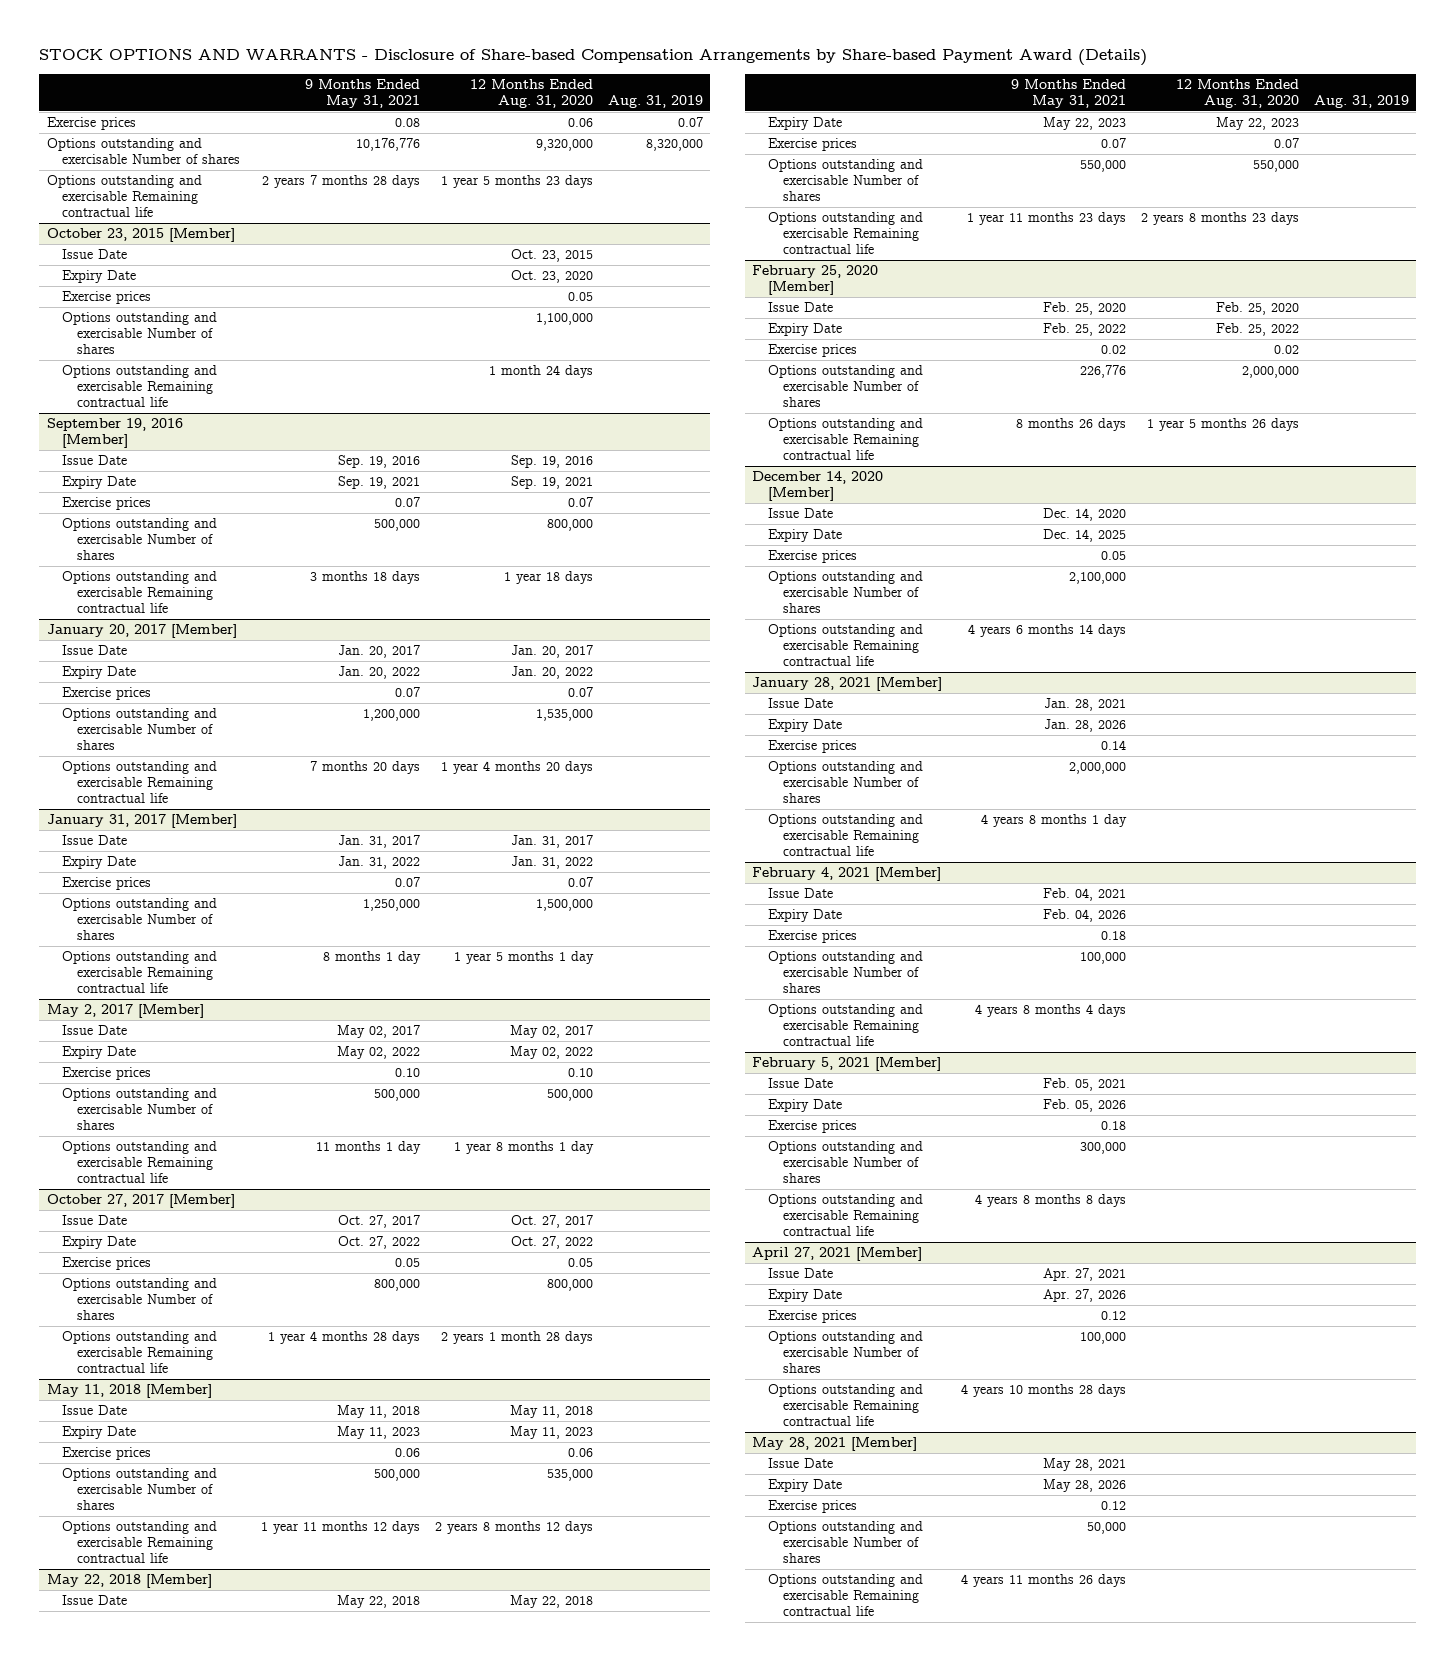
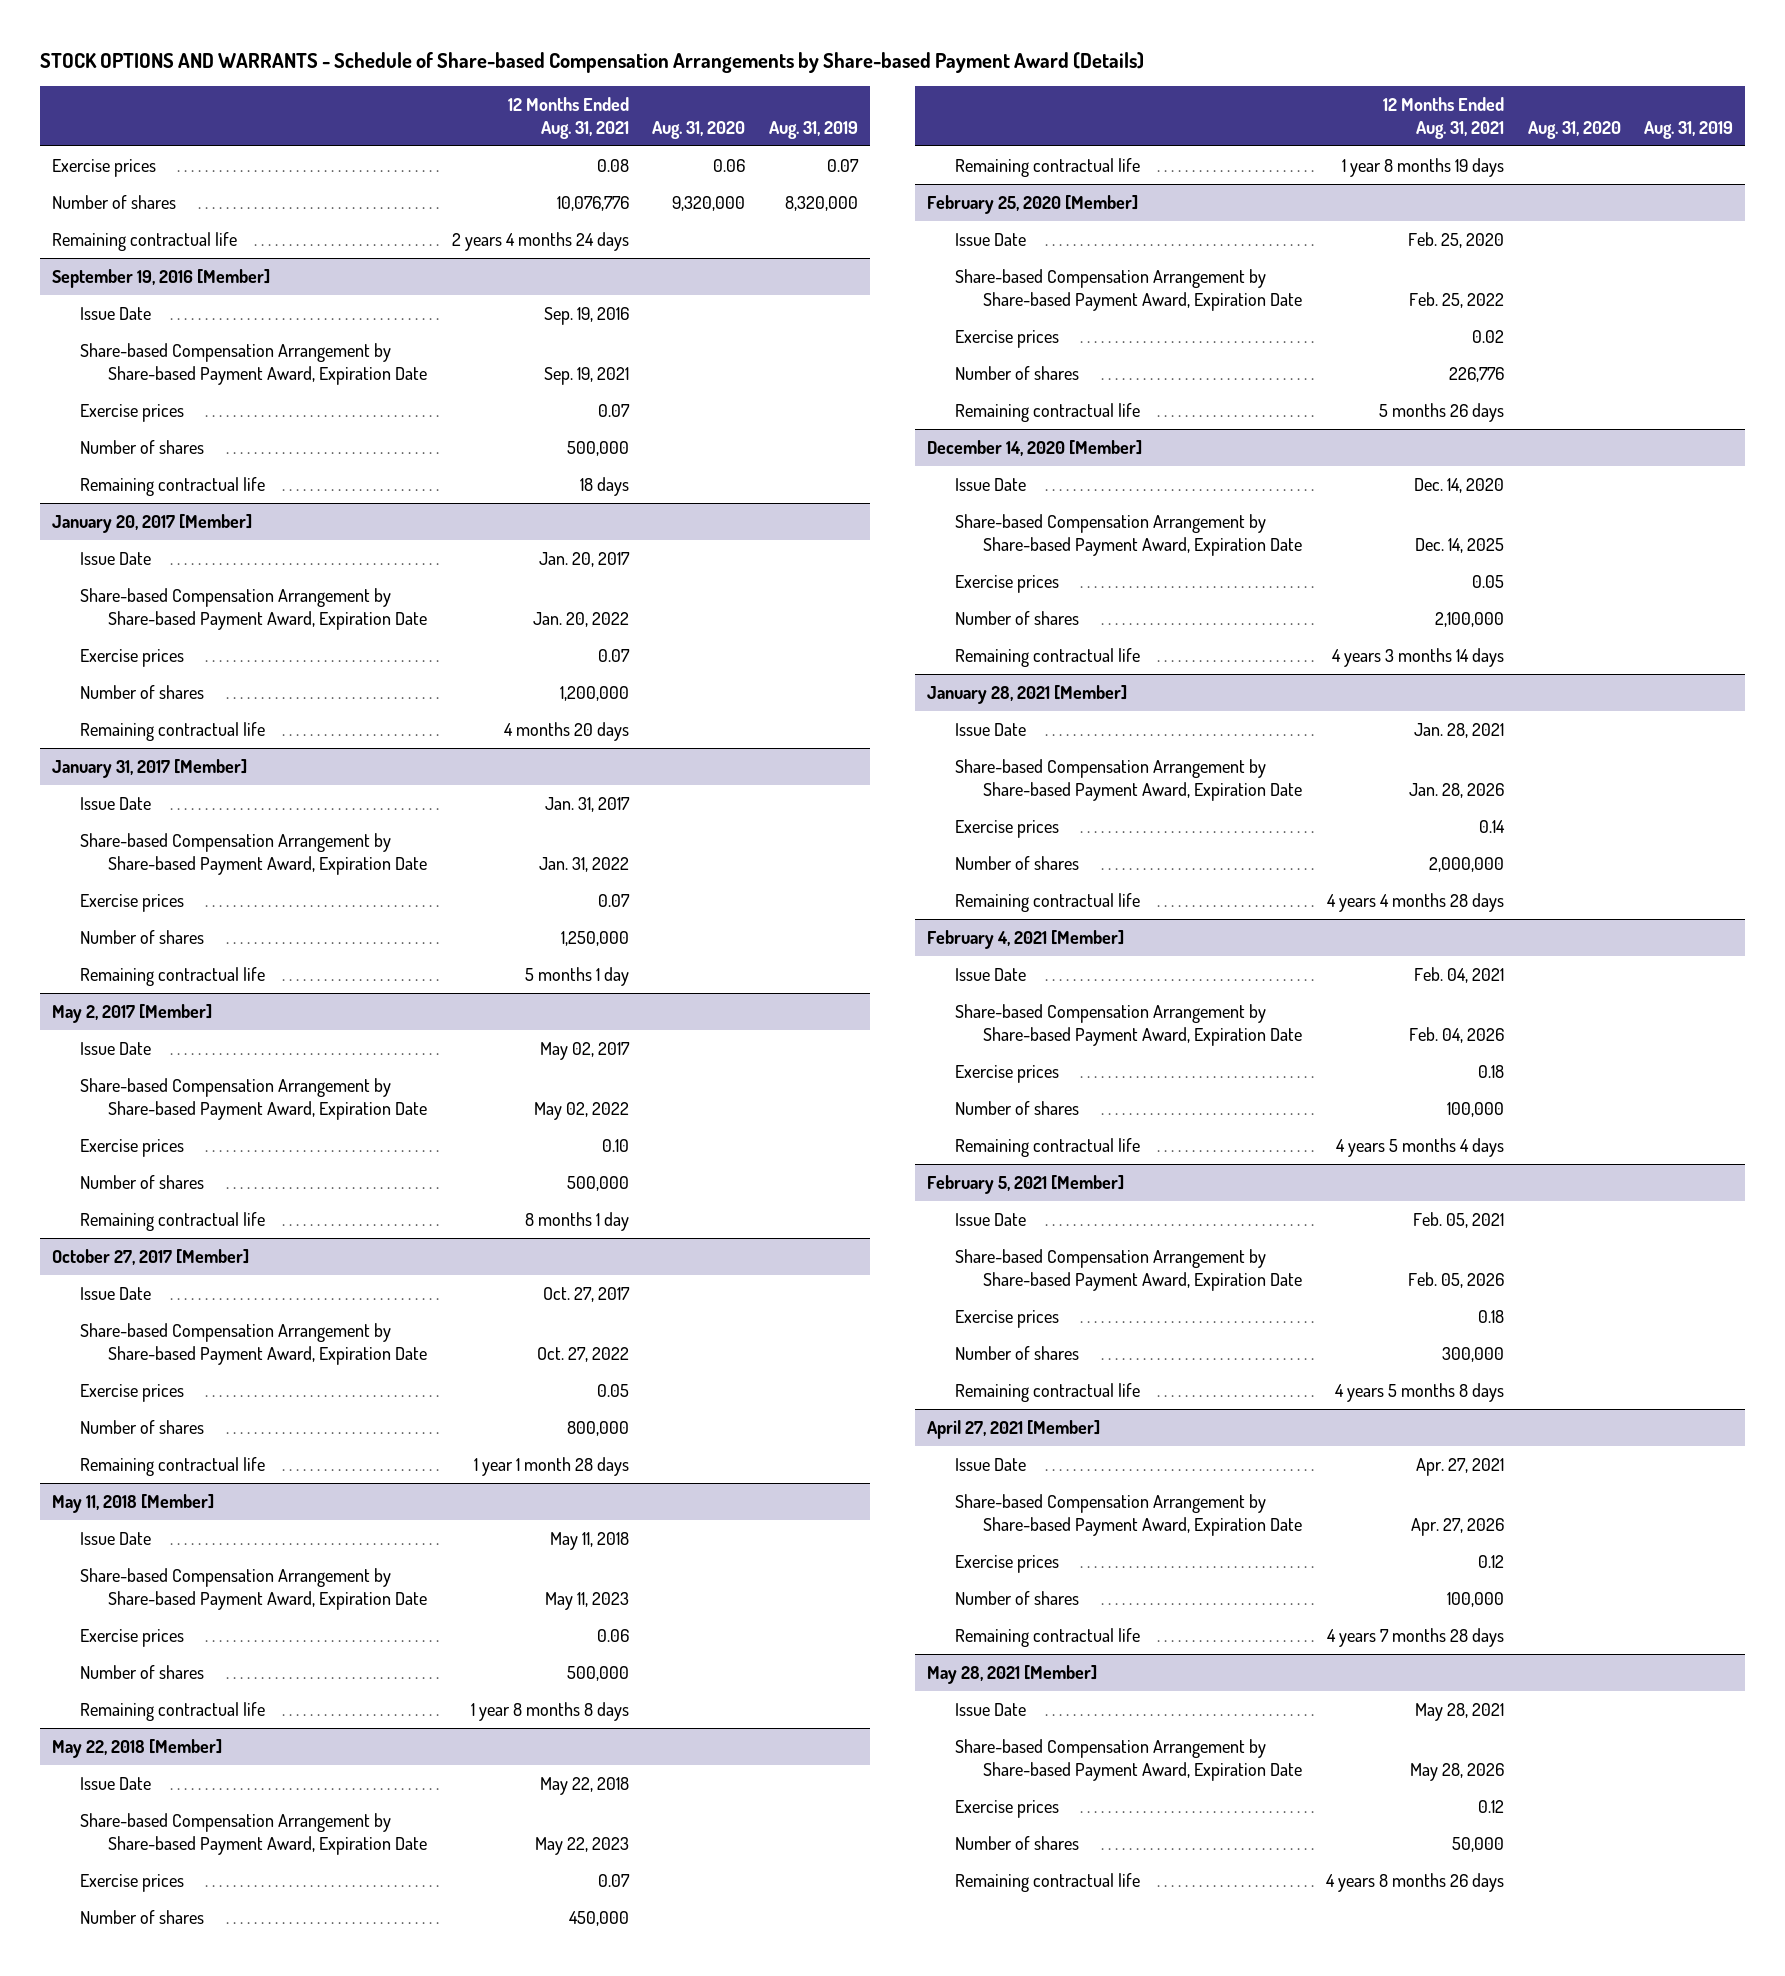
[39,49,1148,67] STOCK OPTIONS AND WARRANTS - Disclosure of Share-based Compensation Arrangements by Share-based Payment Award (Details) -> [40,52,1145,74] STOCK OPTIONS AND WARRANTS - Schedule of Share-based Compensation Arrangements by Share-based Payment Award (Details)
[304,79,420,109] 9 Months Ended May 31, 2021 -> none
[469,79,593,109] 12 Months Ended Aug. 31, 2020 -> none
none -> [507,97,629,139] 12 Months Ended Aug. 31, 2021
none -> [652,120,746,139] Aug. 31, 2020
[46,228,235,243] October 23, 2015 [Member] -> none
[61,249,127,260] Issue Date -> none
[61,270,136,284] Expiry Date -> none
[61,291,151,305] Exercise prices -> none
[61,312,217,355] Options outstanding and exercisable Number of shares -> none
[61,365,217,408] Options outstanding and exercisable Remaining contractual life -> none
[46,138,240,165] Options outstanding and exercisable Number of shares -> [51,195,176,210] Number of shares
[46,175,202,218] Options outstanding and exercisable Remaining contractual life -> [51,232,237,252] Remaining contractual life
[61,476,136,490] Expiry Date -> [79,343,427,385] Share-based Compensation Arrangement by Share-based Payment Award, Expiration Date
[61,518,217,561] Options outstanding and exercisable Number of shares -> [79,440,204,455] Number of shares
[61,571,217,614] Options outstanding and exercisable Remaining contractual life -> [79,477,265,497] Remaining contractual life
[61,666,136,680] Expiry Date -> [79,588,427,630] Share-based Compensation Arrangement by Share-based Payment Award, Expiration Date
[61,708,217,751] Options outstanding and exercisable Number of shares -> [79,685,204,700] Number of shares
[61,761,217,804] Options outstanding and exercisable Remaining contractual life -> [79,722,265,742] Remaining contractual life
[61,856,136,870] Expiry Date -> [79,833,427,875] Share-based Compensation Arrangement by Share-based Payment Award, Expiration Date
[61,898,217,941] Options outstanding and exercisable Number of shares -> [79,930,204,945] Number of shares
[61,951,217,994] Options outstanding and exercisable Remaining contractual life -> [79,967,265,987] Remaining contractual life
[61,1046,136,1060] Expiry Date -> [79,1078,427,1120] Share-based Compensation Arrangement by Share-based Payment Award, Expiration Date
[61,1088,217,1131] Options outstanding and exercisable Number of shares -> [79,1175,204,1190] Number of shares
[61,1141,217,1184] Options outstanding and exercisable Remaining contractual life -> [79,1212,265,1232] Remaining contractual life
[61,1236,136,1250] Expiry Date -> [79,1323,427,1365] Share-based Compensation Arrangement by Share-based Payment Award, Expiration Date
[61,1278,217,1321] Options outstanding and exercisable Number of shares -> [79,1420,204,1435] Number of shares
[61,1331,217,1374] Options outstanding and exercisable Remaining contractual life -> [79,1457,265,1477] Remaining contractual life
[61,1426,136,1440] Expiry Date -> [79,1568,427,1610] Share-based Compensation Arrangement by Share-based Payment Award, Expiration Date
[61,1468,217,1511] Options outstanding and exercisable Number of shares -> [79,1665,204,1680] Number of shares
[61,1521,217,1564] Options outstanding and exercisable Remaining contractual life -> [79,1702,265,1722] Remaining contractual life
[767,117,842,131] Expiry Date -> [79,1813,427,1855] Share-based Compensation Arrangement by Share-based Payment Award, Expiration Date
[767,159,923,202] Options outstanding and exercisable Number of shares -> [79,1910,204,1925] Number of shares
[767,212,923,255] Options outstanding and exercisable Remaining contractual life -> [955,158,1141,178] Remaining contractual life
[767,323,842,337] Expiry Date -> [955,269,1303,311] Share-based Compensation Arrangement by Share-based Payment Award, Expiration Date
[767,365,923,408] Options outstanding and exercisable Number of shares -> [955,366,1080,381] Number of shares
[767,418,923,461] Options outstanding and exercisable Remaining contractual life -> [955,403,1141,423] Remaining contractual life
[767,529,842,543] Expiry Date -> [955,514,1303,556] Share-based Compensation Arrangement by Share-based Payment Award, Expiration Date
[767,571,923,614] Options outstanding and exercisable Number of shares -> [955,611,1080,626] Number of shares
[767,624,923,667] Options outstanding and exercisable Remaining contractual life -> [955,648,1141,668] Remaining contractual life
[767,719,842,733] Expiry Date -> [955,759,1303,801] Share-based Compensation Arrangement by Share-based Payment Award, Expiration Date
[767,761,923,804] Options outstanding and exercisable Number of shares -> [955,856,1080,871] Number of shares
[767,814,923,857] Options outstanding and exercisable Remaining contractual life -> [955,893,1141,913] Remaining contractual life
[767,909,842,923] Expiry Date -> [955,1004,1303,1046] Share-based Compensation Arrangement by Share-based Payment Award, Expiration Date
[767,951,923,994] Options outstanding and exercisable Number of shares -> [955,1101,1080,1116] Number of shares
[767,1004,923,1047] Options outstanding and exercisable Remaining contractual life -> [955,1138,1141,1158] Remaining contractual life
[767,1099,842,1113] Expiry Date -> [955,1249,1303,1291] Share-based Compensation Arrangement by Share-based Payment Award, Expiration Date
[767,1141,923,1184] Options outstanding and exercisable Number of shares -> [955,1346,1080,1361] Number of shares
[767,1194,923,1237] Options outstanding and exercisable Remaining contractual life -> [955,1383,1141,1403] Remaining contractual life
[767,1289,842,1303] Expiry Date -> [955,1494,1303,1536] Share-based Compensation Arrangement by Share-based Payment Award, Expiration Date
[767,1331,923,1374] Options outstanding and exercisable Number of shares -> [955,1591,1080,1606] Number of shares
[767,1384,923,1427] Options outstanding and exercisable Remaining contractual life -> [955,1628,1141,1648] Remaining contractual life
[767,1479,842,1493] Expiry Date -> [955,1739,1303,1781] Share-based Compensation Arrangement by Share-based Payment Award, Expiration Date
[767,1521,923,1564] Options outstanding and exercisable Number of shares -> [955,1836,1080,1851] Number of shares
[767,1574,923,1617] Options outstanding and exercisable Remaining contractual life -> [955,1873,1141,1893] Remaining contractual life

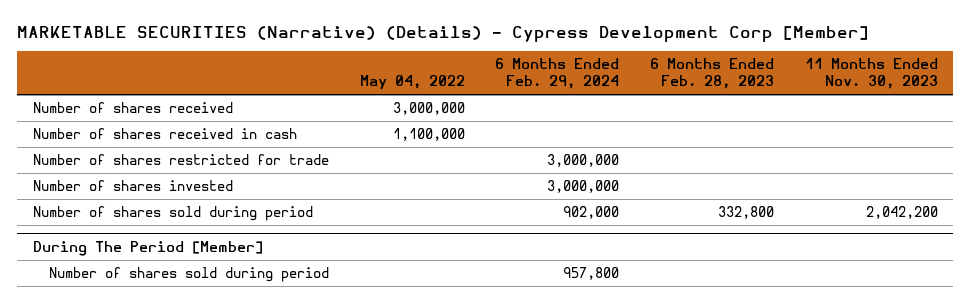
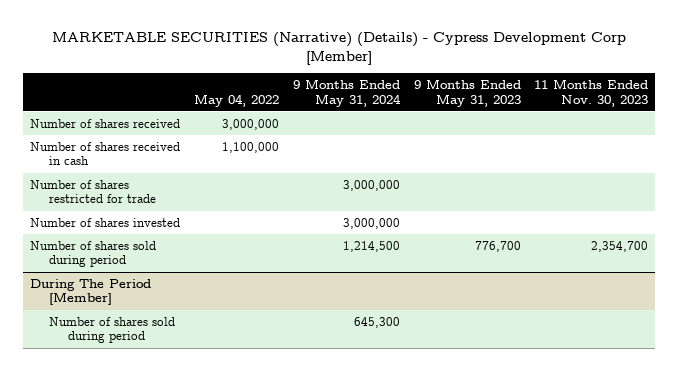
[495,58,620,90] 6 Months Ended Feb. 29, 2024 -> none
[650,58,775,90] 6 Months Ended Feb. 28, 2023 -> none
none -> [292,79,401,107] 9 Months Ended May 31, 2024
none -> [413,79,521,107] 9 Months Ended May 31, 2023
[865,206,938,220] 2,042,200 -> [591,240,649,252] 2,354,700

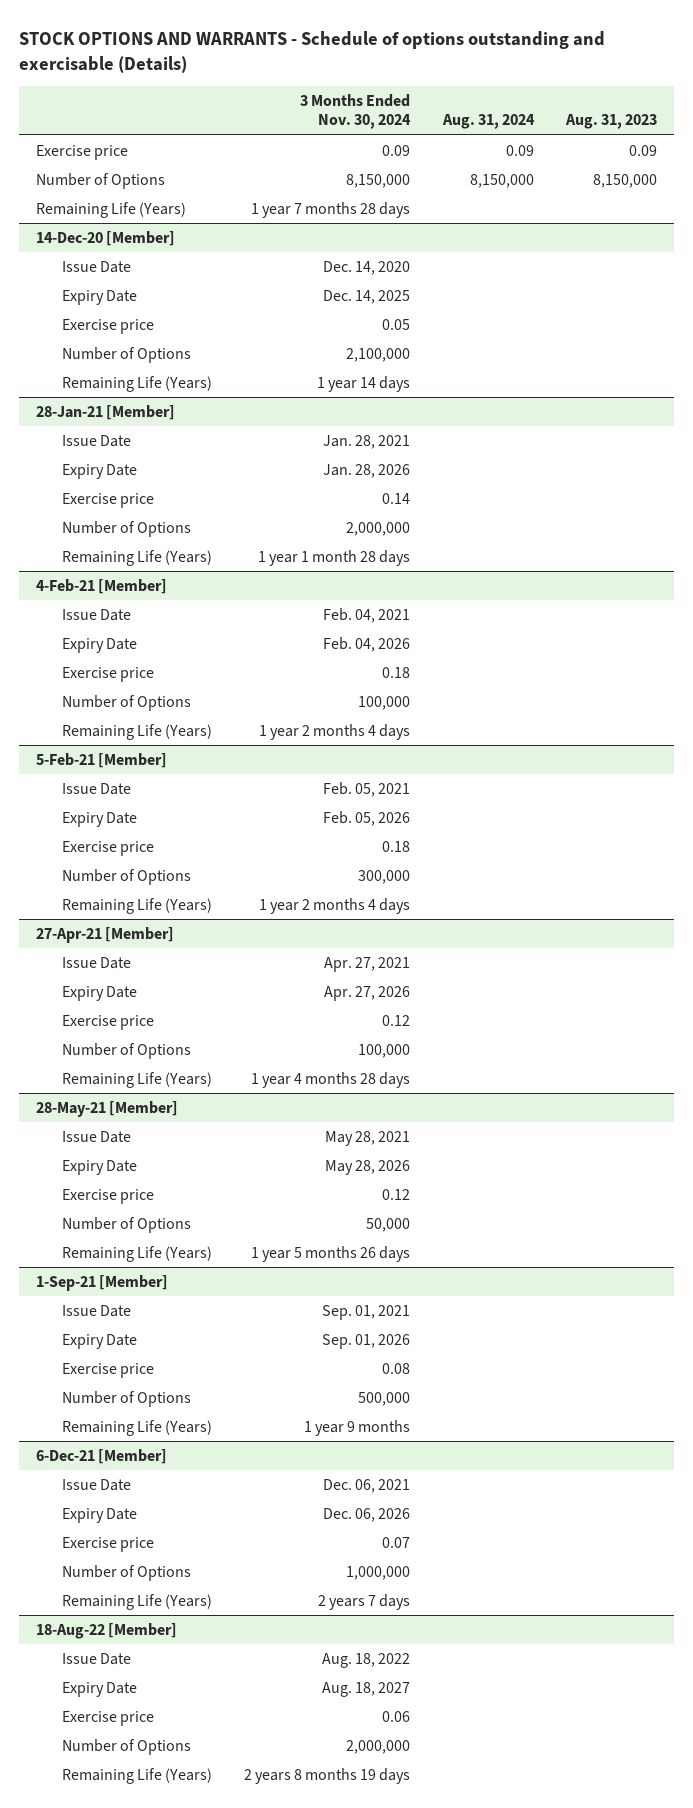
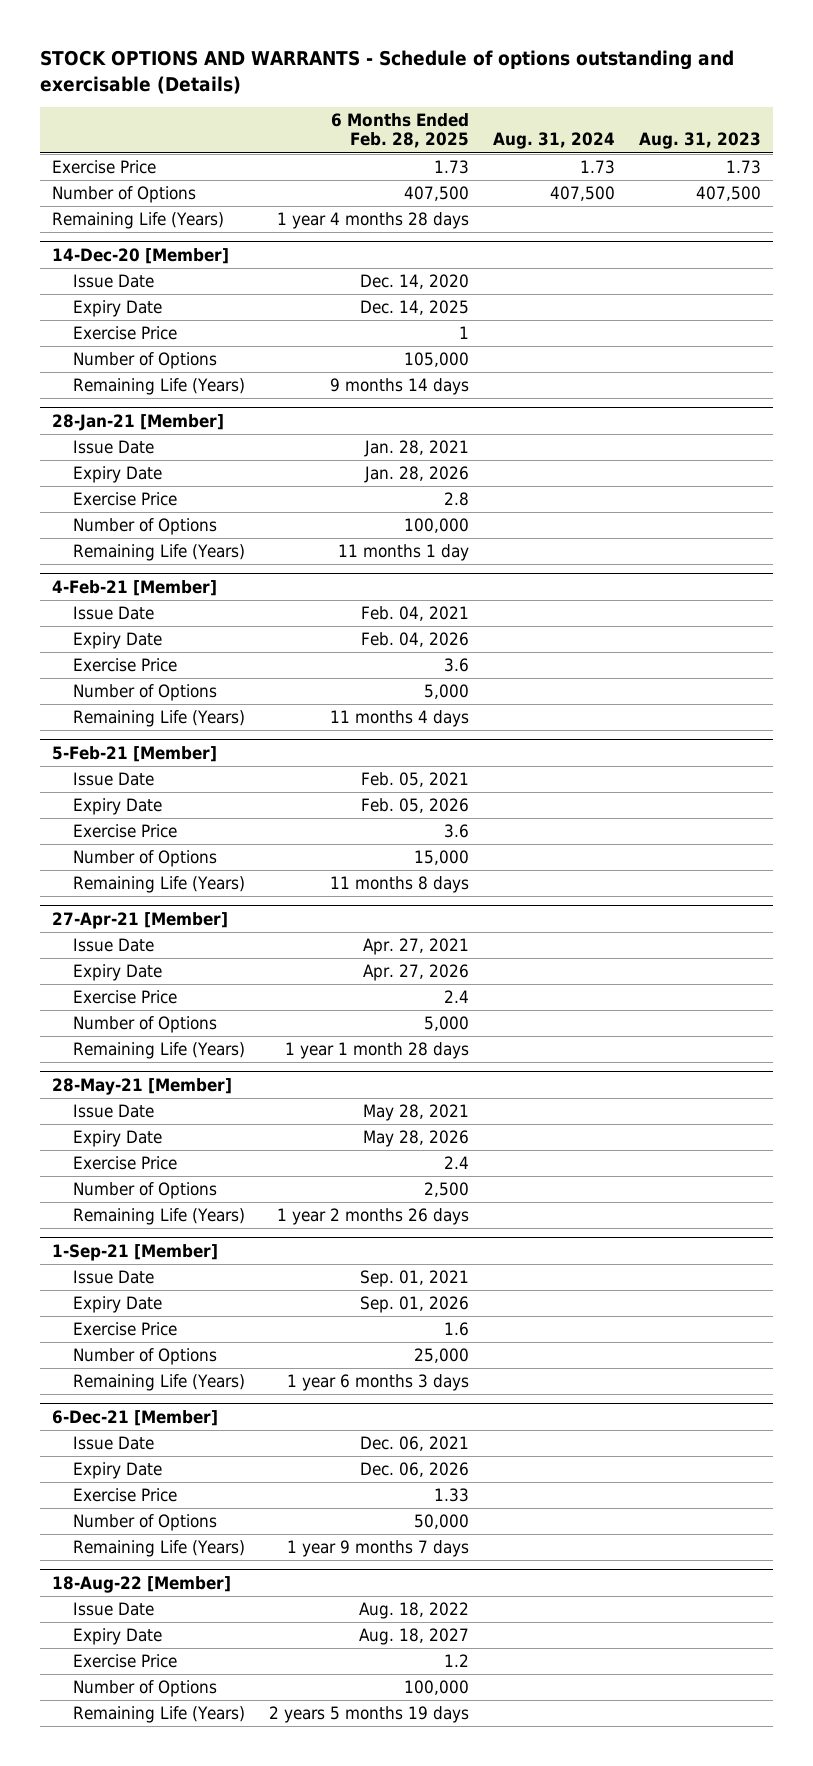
[300,93,412,130] 3 Months Ended Nov. 30, 2024 -> none
none -> [330,113,469,149] 6 Months Ended Feb. 28, 2025
[35,144,128,160] Exercise price -> [52,160,157,175] Exercise Price
[505,144,534,156] 0.09 -> [579,160,615,175] 1.73
[629,144,658,156] 0.09 -> [725,160,761,175] 1.73
[469,173,534,188] 8,150,000 -> [549,186,615,202] 407,500
[593,173,658,188] 8,150,000 -> [695,186,761,202] 407,500
[61,318,154,334] Exercise price -> [72,326,177,341] Exercise Price
[61,492,154,508] Exercise price -> [72,492,177,507] Exercise Price
[61,666,154,682] Exercise price -> [72,658,177,673] Exercise Price
[61,840,154,856] Exercise price -> [72,824,177,839] Exercise Price
[61,1014,154,1030] Exercise price -> [72,990,177,1005] Exercise Price
[61,1188,154,1204] Exercise price -> [72,1156,177,1171] Exercise Price
[61,1362,154,1378] Exercise price -> [72,1322,177,1337] Exercise Price
[61,1536,154,1552] Exercise price -> [72,1488,177,1503] Exercise Price
[61,1710,154,1726] Exercise price -> [72,1654,177,1669] Exercise Price

